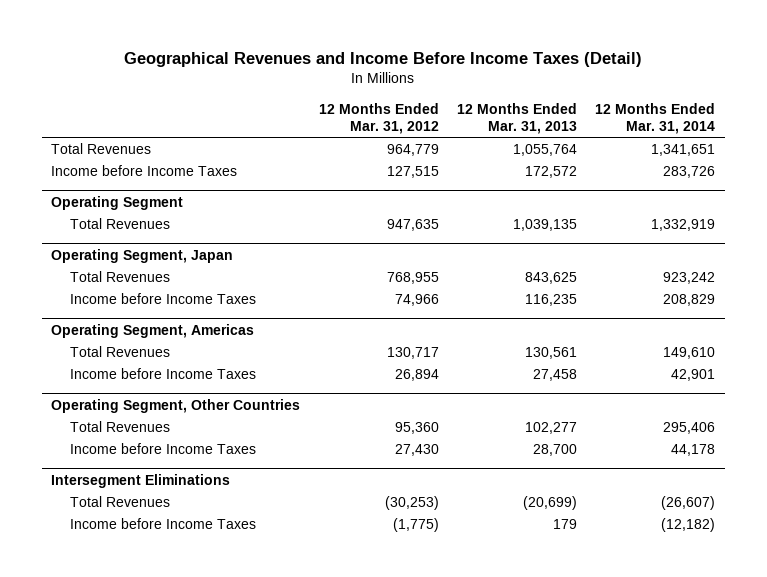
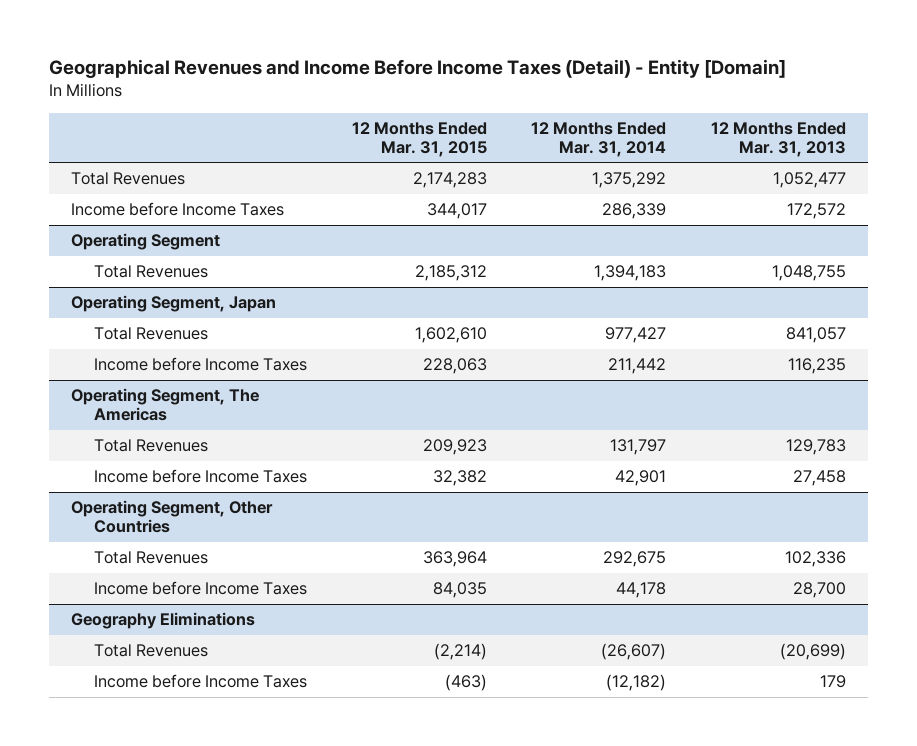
[124,52,643,68] Geographical Revenues and Income Before Income Taxes (Detail) -> [48,59,786,79] Geographical Revenues and Income Before Income Taxes (Detail) - Entity [Domain]
[318,102,439,134] 12 Months Ended Mar. 31, 2012 -> none
none -> [351,121,487,157] 12 Months Ended Mar. 31, 2015
[512,143,577,156] 1,055,764 -> [773,172,847,189] 1,052,477
[651,143,716,156] 1,341,651 -> [592,172,667,189] 1,375,292
[663,165,716,178] 283,726 -> [602,203,667,220] 286,339
[512,218,577,231] 1,039,135 -> [772,265,847,282] 1,048,755
[651,218,716,231] 1,332,919 -> [594,265,667,282] 1,394,183
[524,271,577,284] 843,625 -> [786,327,847,344] 841,057
[663,271,716,284] 923,242 -> [605,327,667,344] 977,427
[663,293,716,306] 208,829 -> [608,358,667,375] 211,442
[51,323,255,338] Operating Segment, Americas -> [71,388,260,422] Operating Segment, The Americas
[524,346,577,359] 130,561 -> [786,439,847,456] 129,783
[663,346,716,359] 149,610 -> [610,439,667,456] 131,797
[524,421,577,434] 102,277 -> [785,551,847,568] 102,336
[663,421,716,434] 295,406 -> [603,551,667,568] 292,675
[51,473,231,488] Intersegment Eliminations -> none
none -> [71,612,256,630] Geography Eliminations

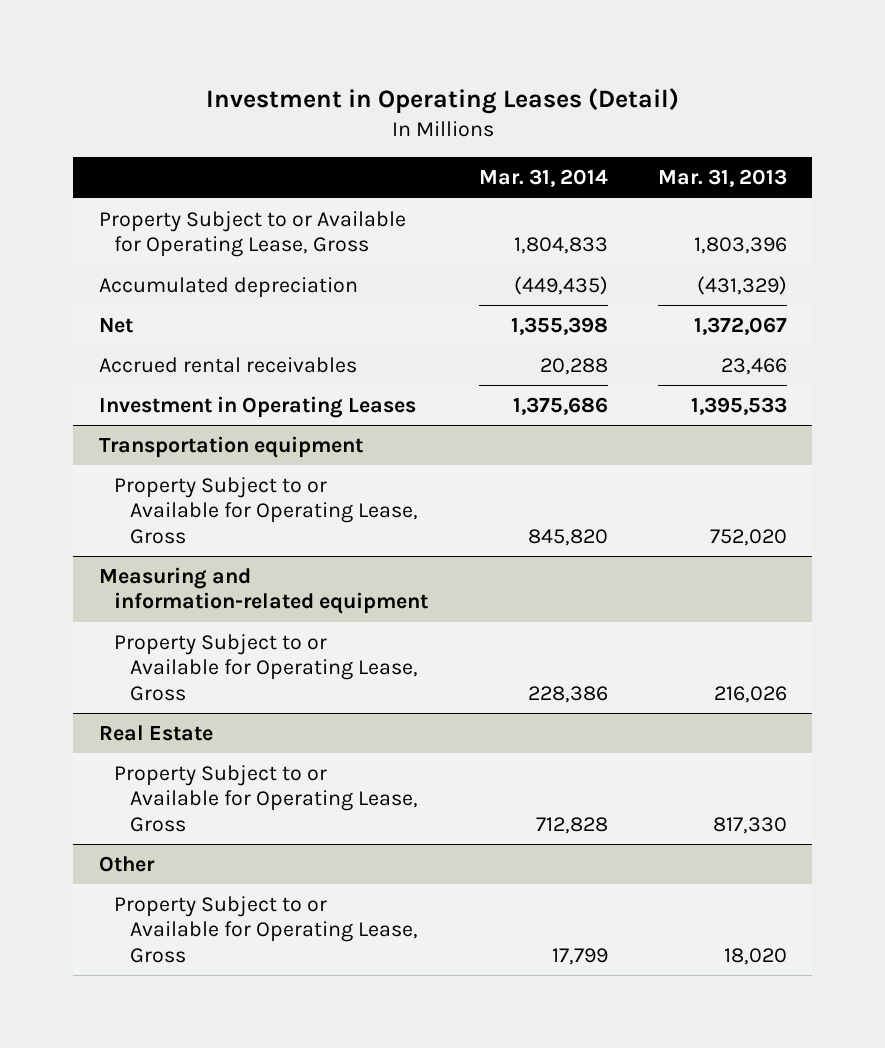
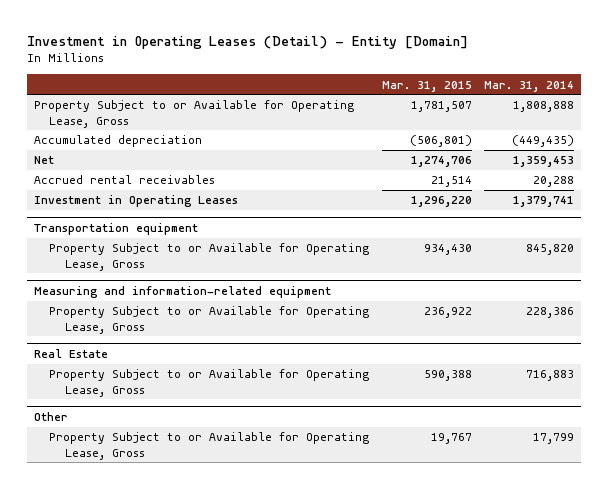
[205,87,679,114] Investment in Operating Leases (Detail) -> [27,36,469,50] Investment in Operating Leases (Detail) - Entity [Domain]
[657,169,787,188] Mar. 31, 2013 -> none
none -> [381,80,472,92] Mar. 31, 2015
[513,237,608,255] 1,804,833 -> [513,101,575,113] 1,808,888
[510,316,608,335] 1,355,398 -> [513,156,575,168] 1,359,453
[512,396,608,415] 1,375,686 -> [513,196,575,208] 1,379,741
[535,817,608,835] 712,828 -> [526,370,575,382] 716,883

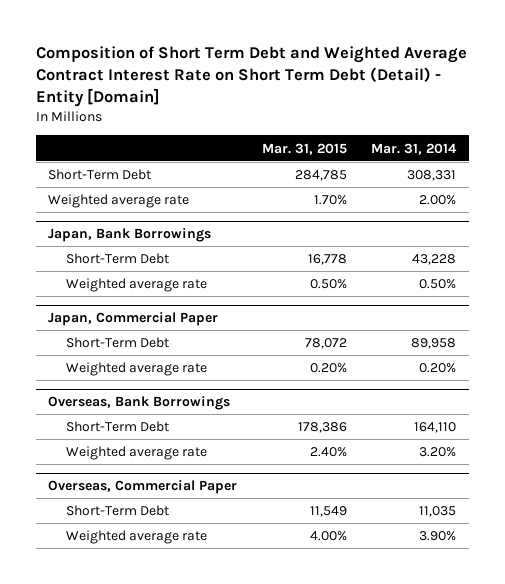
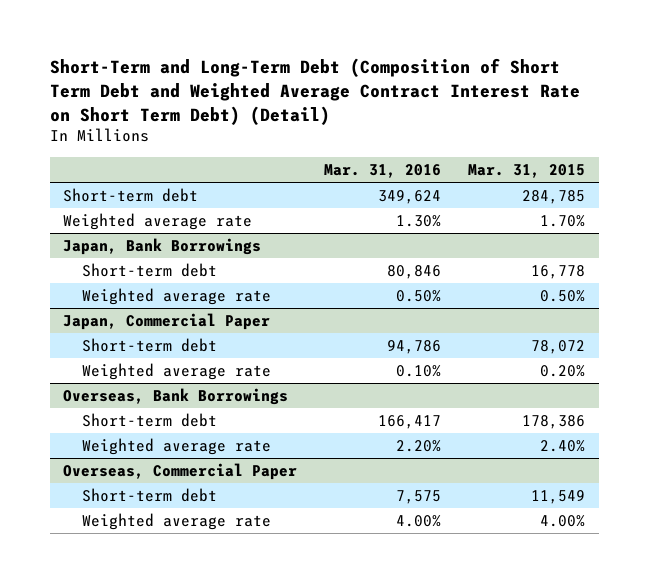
[35,45,467,108] Composition of Short Term Debt and Weighted Average Contract Interest Rate on Short Term Debt (Detail) - Entity [Domain] -> [49,58,580,125] Short-Term and Long-Term Debt (Composition of Short Term Debt and Weighted Average Contract Interest Rate on Short Term Debt) (Detail)
[371,142,458,155] Mar. 31, 2014 -> none
none -> [324,163,442,178] Mar. 31, 2016
[48,169,152,181] Short-Term Debt -> [63,188,199,203] Short-term debt
[66,253,170,265] Short-Term Debt -> [81,263,217,278] Short-term debt
[66,337,170,349] Short-Term Debt -> [81,338,217,353] Short-term debt
[66,421,170,433] Short-Term Debt -> [81,413,217,428] Short-term debt
[66,505,170,517] Short-Term Debt -> [81,488,217,503] Short-term debt

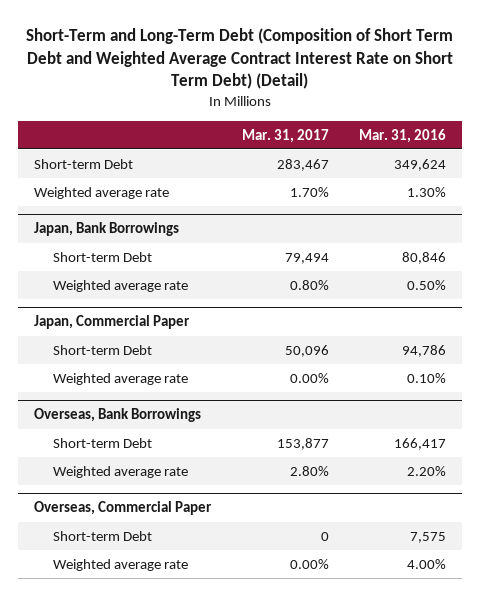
[468,163,586,178] Mar. 31, 2015 -> none
none -> [241,128,329,143] Mar. 31, 2017
[63,188,199,203] Short-term debt -> [33,158,133,169] Short-term Debt
[81,263,217,278] Short-term debt -> [52,251,152,262] Short-term Debt
[81,338,217,353] Short-term debt -> [52,344,152,355] Short-term Debt
[81,413,217,428] Short-term debt -> [52,437,152,448] Short-term Debt
[81,488,217,503] Short-term debt -> [52,530,152,541] Short-term Debt

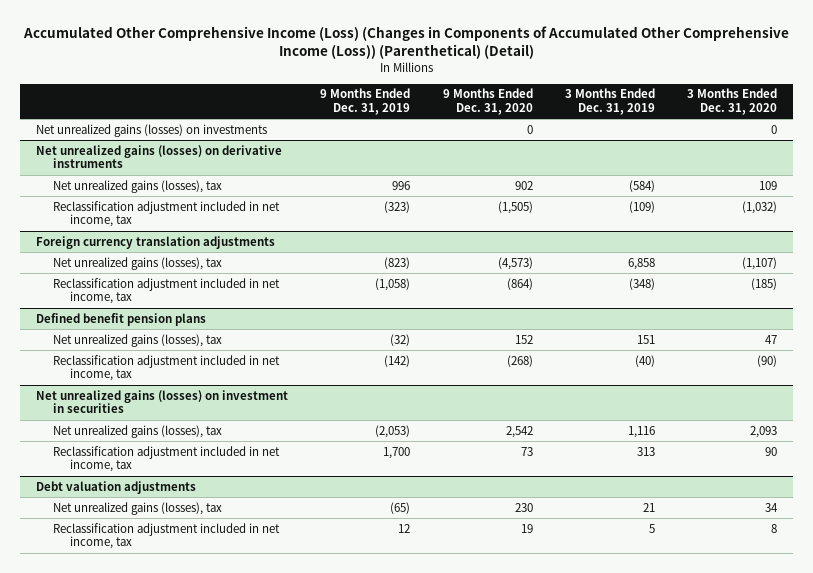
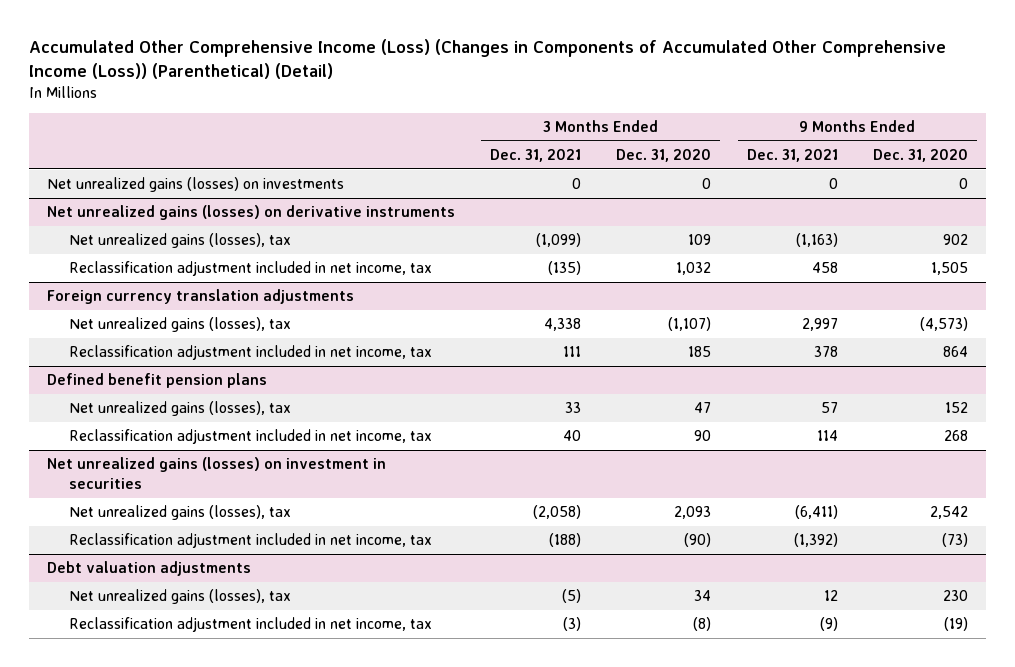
[320,88,411,116] 9 Months Ended Dec. 31, 2019 -> none
[564,88,655,116] 3 Months Ended Dec. 31, 2019 -> none
none -> [490,149,582,163] Dec. 31, 2021
none -> [746,149,838,163] Dec. 31, 2021
[497,200,533,214] (1,505) -> [931,262,969,276] 1,505
[742,200,778,214] (1,032) -> [676,262,712,276] 1,032
[506,277,533,290] (864) -> [943,346,969,358] 864
[751,277,778,290] (185) -> [688,346,712,358] 185
[506,354,533,367] (268) -> [944,430,969,442] 268
[757,354,778,367] (90) -> [694,430,712,442] 90
[520,446,533,456] 73 -> [942,533,969,548] (73)
[765,446,778,456] 90 -> [684,533,712,548] (90)
[520,523,533,533] 19 -> [944,617,969,632] (19)
[771,523,778,533] 8 -> [693,617,712,632] (8)

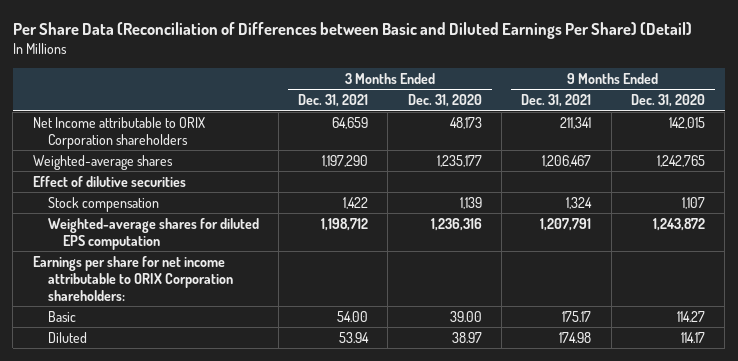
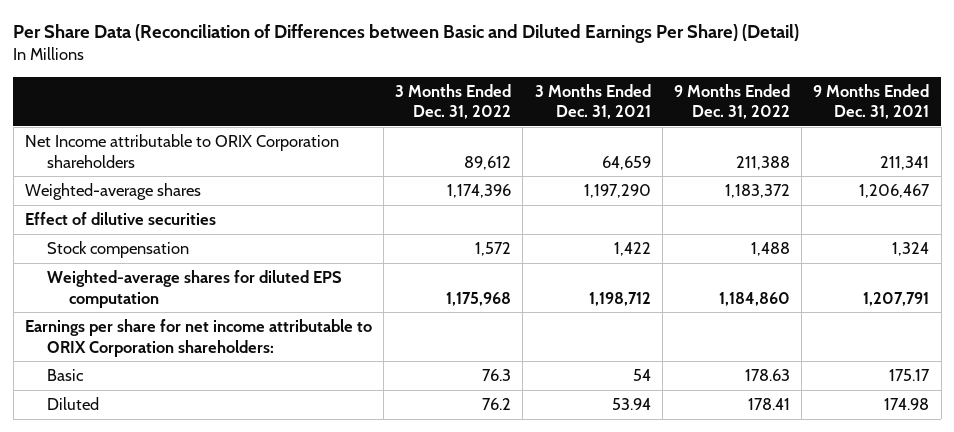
[407,94,482,108] Dec. 31, 2020 -> none
[630,94,705,108] Dec. 31, 2020 -> none
none -> [395,83,512,120] 3 Months Ended Dec. 31, 2022
none -> [674,83,791,120] 9 Months Ended Dec. 31, 2022
[337,310,369,322] 54.00 -> [632,369,651,382] 54

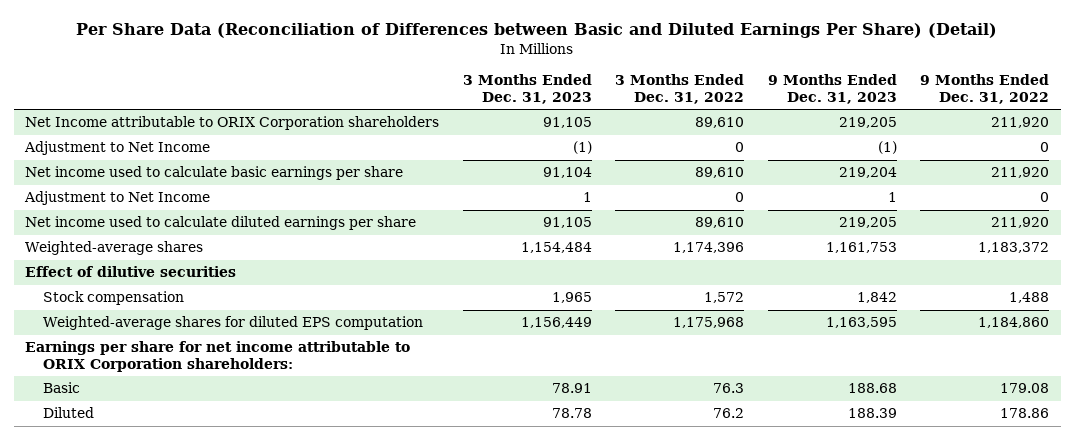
[534,83,651,120] 3 Months Ended Dec. 31, 2021 -> none
[813,83,930,120] 9 Months Ended Dec. 31, 2021 -> none
none -> [462,74,592,104] 3 Months Ended Dec. 31, 2023
none -> [767,74,897,104] 9 Months Ended Dec. 31, 2023
[464,155,512,170] 89,612 -> [695,117,745,129] 89,610
[736,155,791,170] 211,388 -> [991,117,1050,129] 211,920
none -> [24,141,211,156] Adjustment to Net Income
none -> [25,166,404,181] Net income used to calculate basic earnings per share
none -> [24,191,211,206] Adjustment to Net Income
none -> [25,216,417,231] Net income used to calculate diluted earnings per share
[745,369,791,382] 178.63 -> [1000,383,1050,394] 179.08
[748,398,791,411] 178.41 -> [1000,408,1050,419] 178.86

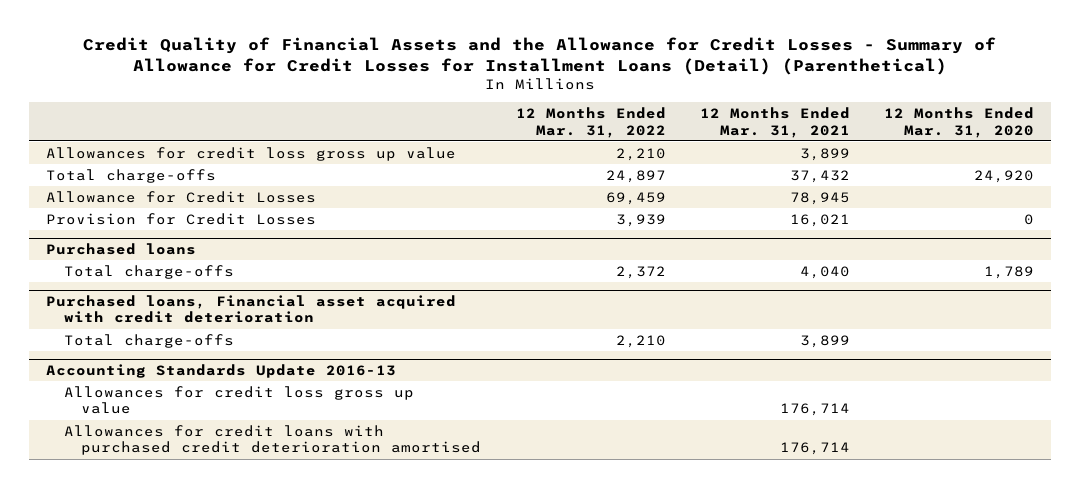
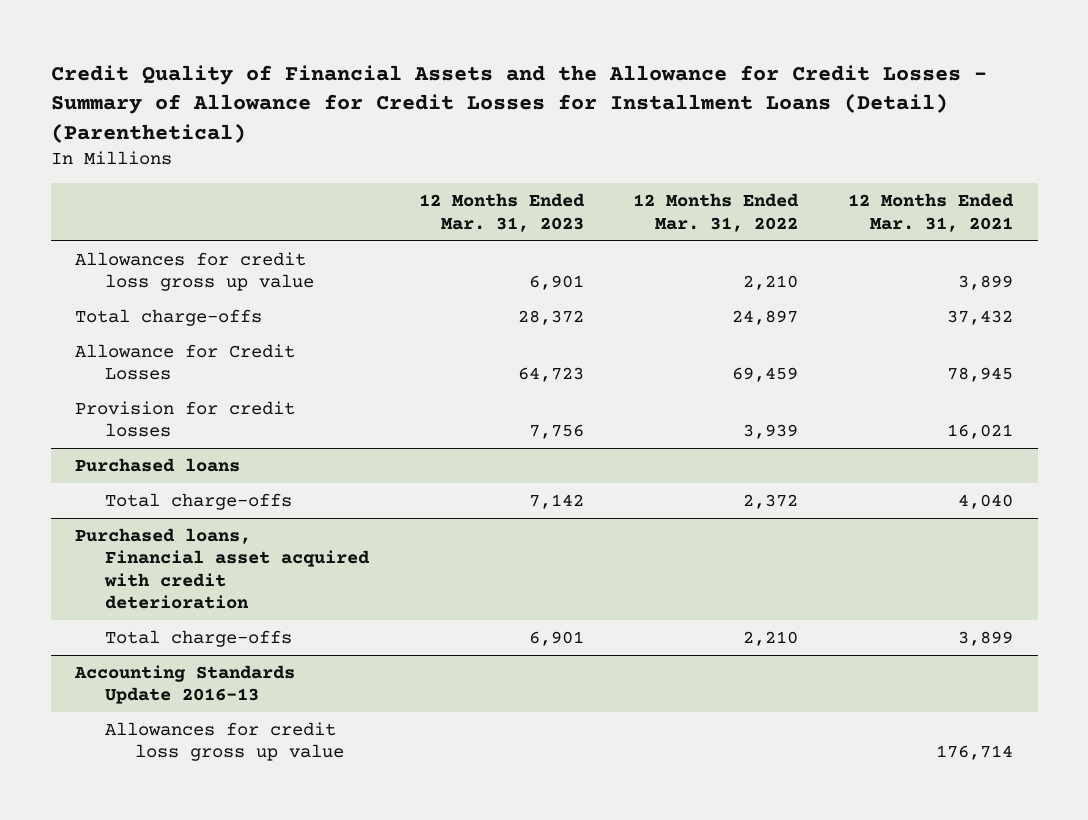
[884,107,1035,138] 12 Months Ended Mar. 31, 2020 -> none
none -> [418,193,585,232] 12 Months Ended Mar. 31, 2023
[46,212,317,225] Provision for Credit Losses -> [75,401,296,438] Provision for credit losses
[63,424,482,456] Allowances for credit loans with purchased credit deterioration amortised -> none

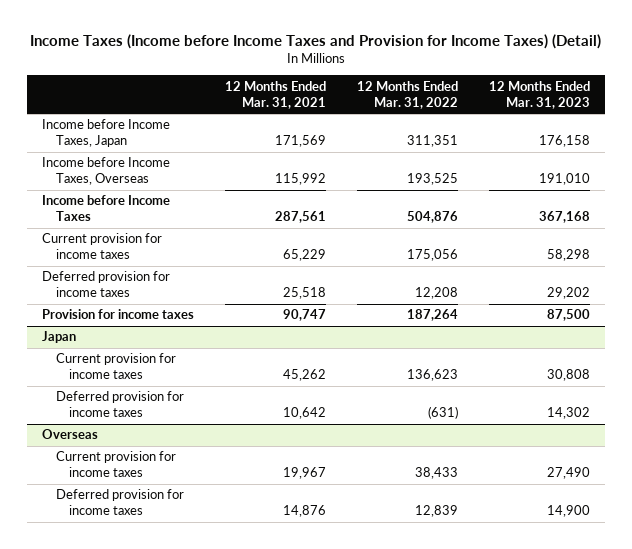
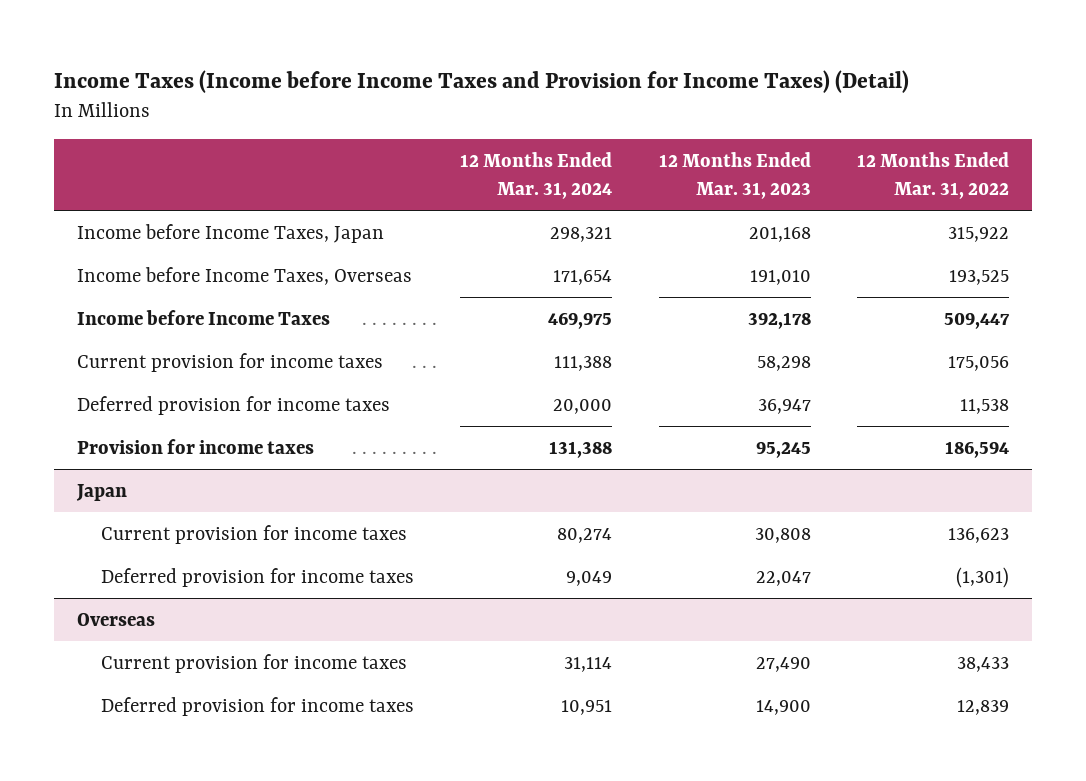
[225,80,327,109] 12 Months Ended Mar. 31, 2021 -> none
none -> [460,152,613,199] 12 Months Ended Mar. 31, 2024
[406,135,458,148] 311,351 -> [948,226,1010,242] 315,922
[538,135,590,148] 176,158 -> [748,226,811,242] 201,168
[406,211,458,224] 504,876 -> [944,311,1011,329] 509,447
[538,211,590,224] 367,168 -> [747,311,811,329] 392,178
[414,287,458,300] 12,208 -> [960,398,1010,414] 11,538
[546,287,590,300] 29,202 -> [757,398,811,414] 36,947
[406,309,458,322] 187,264 -> [945,440,1010,458] 186,594
[546,309,590,322] 87,500 -> [755,440,811,458] 95,245
[427,406,458,420] (631) -> [956,566,1010,588] (1,301)
[546,407,590,420] 14,302 -> [755,570,811,586] 22,047

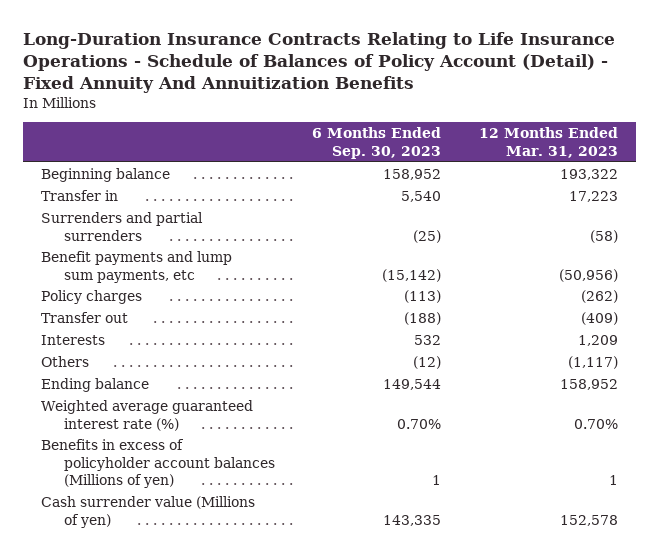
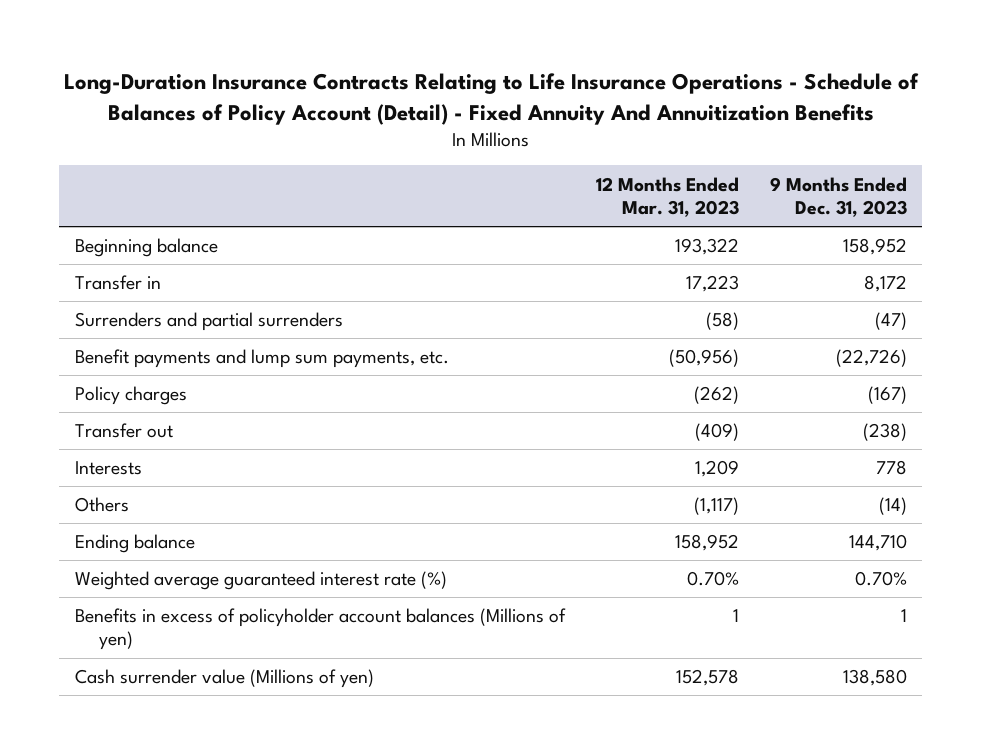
[312,127,442,159] 6 Months Ended Sep. 30, 2023 -> none
none -> [769,176,907,217] 9 Months Ended Dec. 31, 2023
[41,251,233,283] Benefit payments and lump sum payments, etc -> [74,349,449,369] Benefit payments and lump sum payments, etc.

